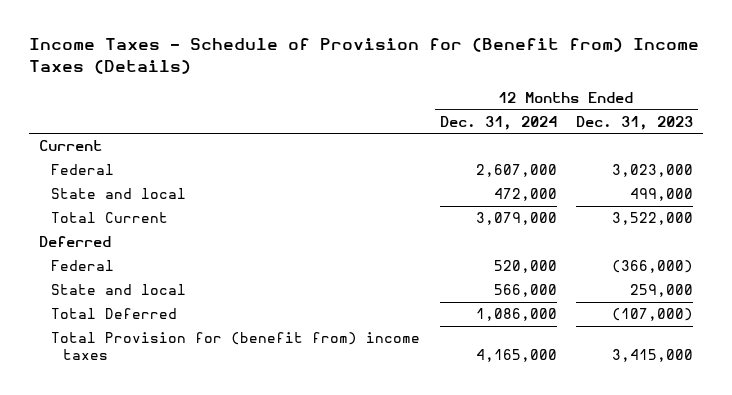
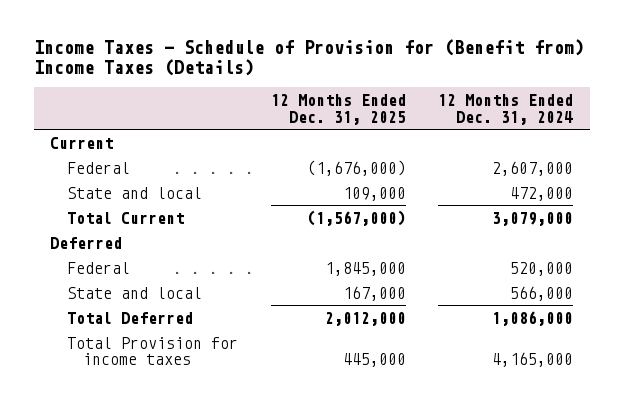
[576,115,694,130] Dec. 31, 2023 -> none
none -> [270,93,406,125] 12 Months Ended Dec. 31, 2025
[50,332,420,360] Total Provision for (benefit from) income taxes -> [66,336,238,366] Total Provision for income taxes

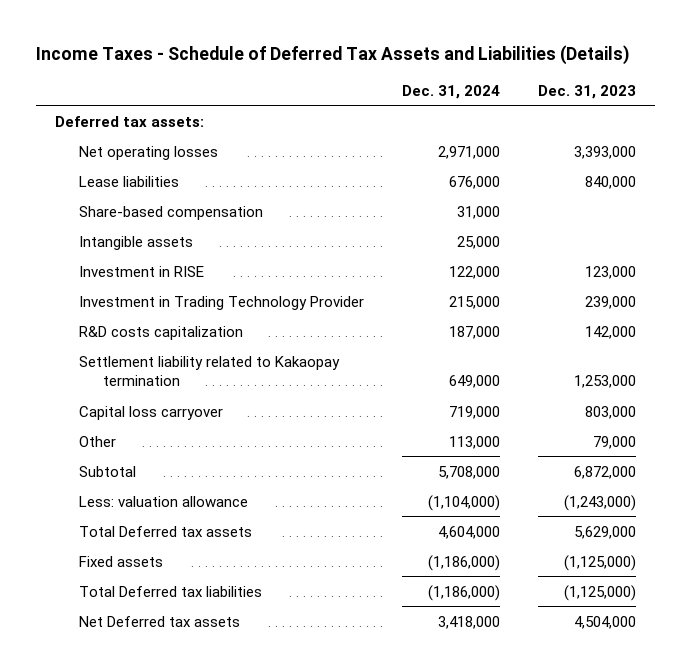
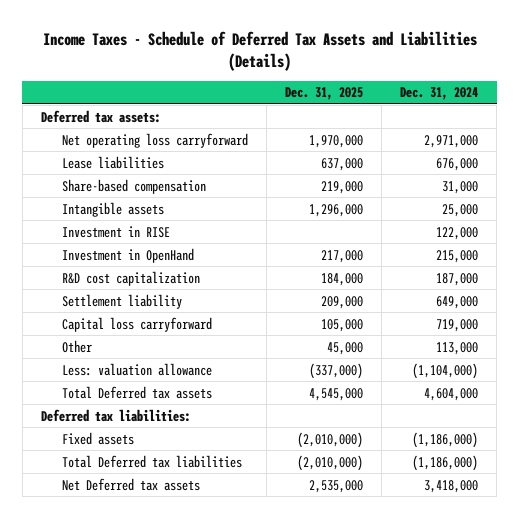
[537,84,636,99] Dec. 31, 2023 -> none
none -> [284,87,363,101] Dec. 31, 2025
[79,145,219,160] Net operating losses -> [61,132,248,148] Net operating loss carryforward
[79,295,365,310] Investment in Trading Technology Provider -> [61,247,194,263] Investment in OpenHand
[79,325,244,340] R&D costs capitalization -> [61,270,200,286] R&D cost capitalization
[79,355,341,387] Settlement liability related to Kakaopay termination -> [61,293,182,309] Settlement liability
[79,405,224,420] Capital loss carryover -> [61,316,212,332] Capital loss carryforward
[79,465,137,477] Subtotal -> none
none -> [41,408,192,422] Deferred tax liabilities:

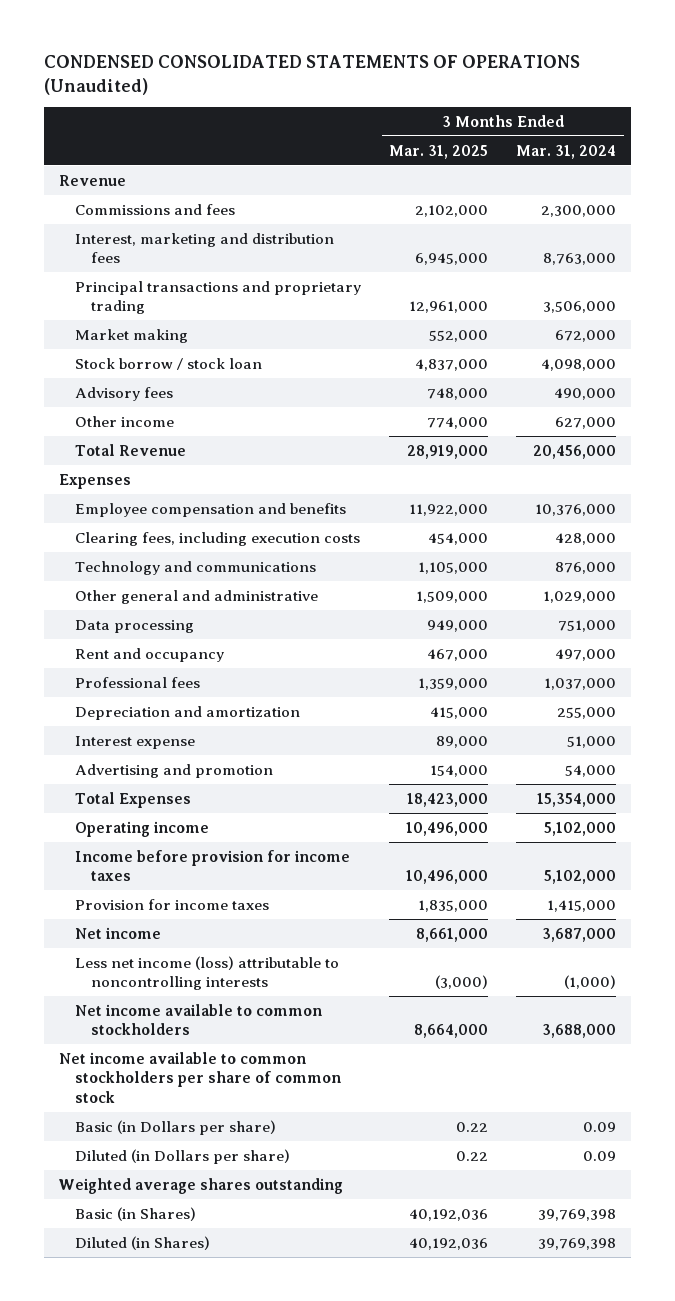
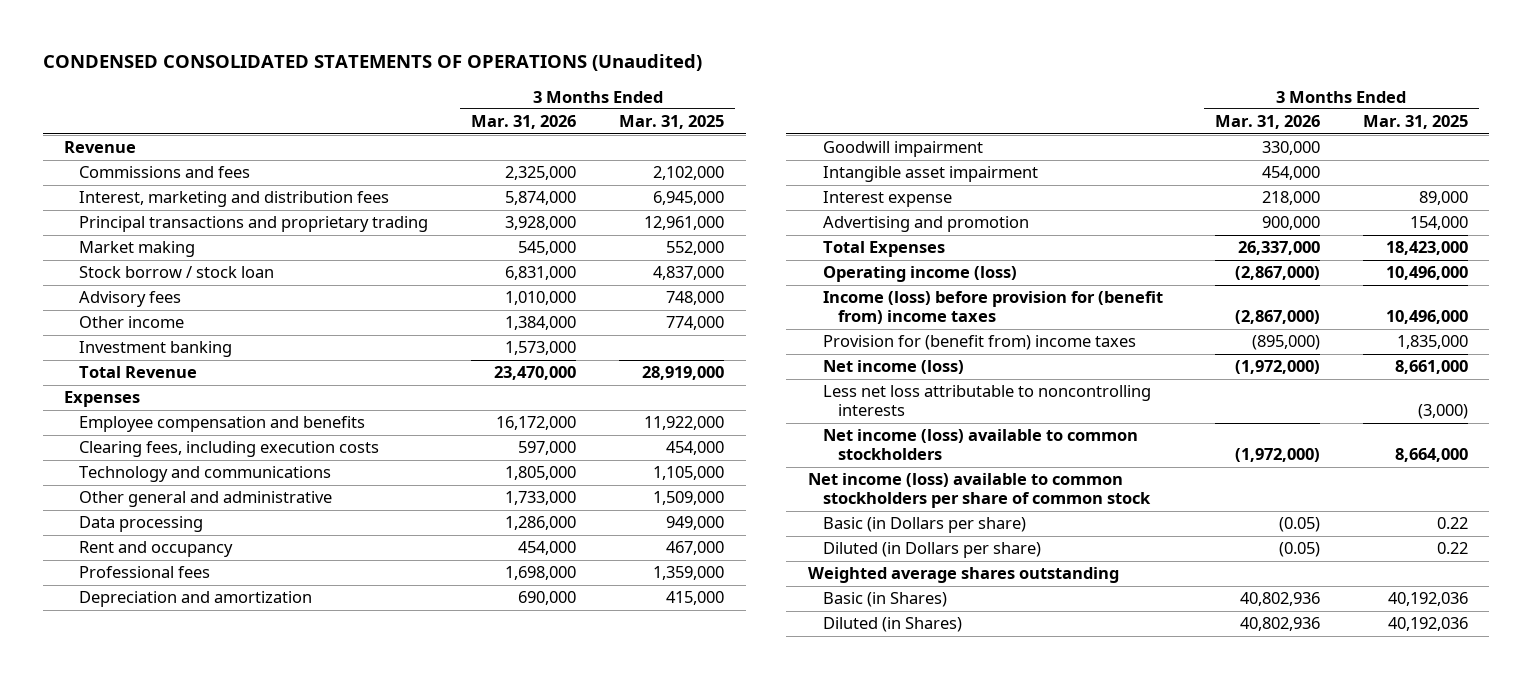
[516,144,617,159] Mar. 31, 2024 -> none
none -> [471,115,577,130] Mar. 31, 2026
none -> [79,341,233,358] Investment banking
none -> [822,141,983,158] Goodwill impairment
none -> [822,166,1038,183] Intangible asset impairment
[74,820,209,837] Operating income -> [822,266,1017,283] Operating income (loss)
[74,849,350,882] Income before provision for income taxes -> [822,291,1163,325] Income (loss) before provision for (benefit from) income taxes
[74,898,269,910] Provision for income taxes -> [822,335,1136,351] Provision for (benefit from) income taxes
[74,926,161,939] Net income -> [822,360,964,375] Net income (loss)
[74,955,339,991] Less net income (loss) attributable to noncontrolling interests -> [822,385,1151,417] Less net loss attributable to noncontrolling interests
[74,1003,322,1036] Net income available to common stockholders -> [822,429,1138,461] Net income (loss) available to common stockholders
[58,1051,341,1103] Net income available to common stockholders per share of common stock -> [808,473,1151,509] Net income (loss) available to common stockholders per share of common stock

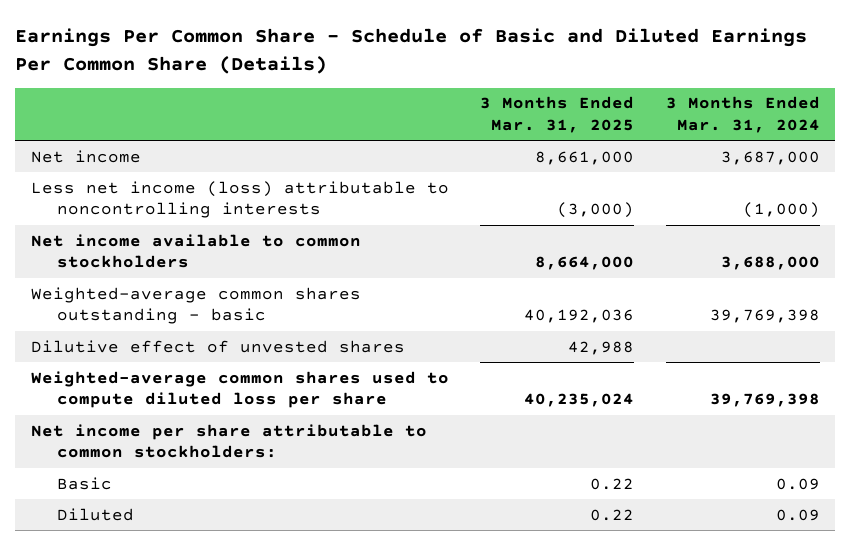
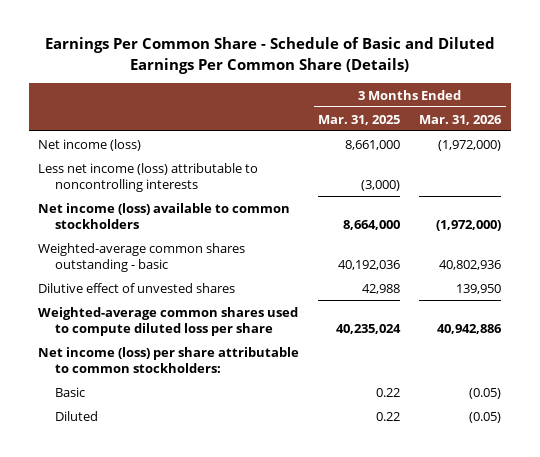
[665,96,820,133] 3 Months Ended Mar. 31, 2024 -> none
none -> [419,114,503,125] Mar. 31, 2026
[30,149,141,163] Net income -> [38,138,142,151] Net income (loss)
[30,233,361,269] Net income available to common stockholders -> [38,202,291,230] Net income (loss) available to common stockholders
[30,423,427,459] Net income per share attributable to common stockholders: -> [38,346,300,374] Net income (loss) per share attributable to common stockholders:

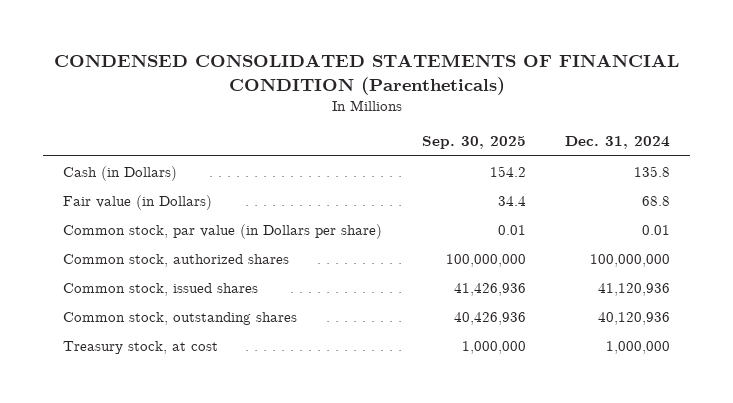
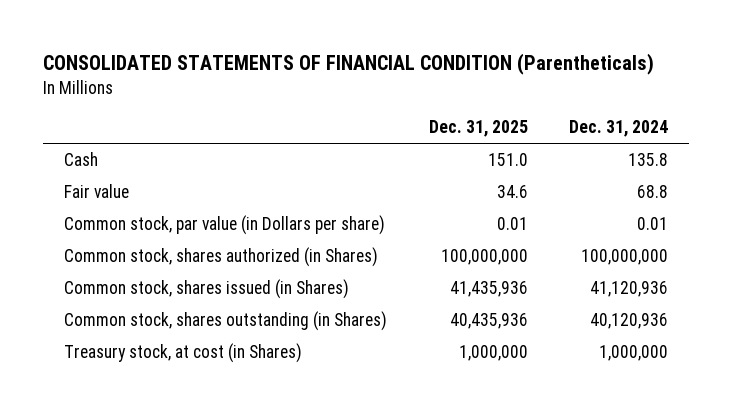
[53,54,679,95] CONDENSED CONSOLIDATED STATEMENTS OF FINANCIAL CONDITION (Parentheticals) -> [43,53,655,76] CONSOLIDATED STATEMENTS OF FINANCIAL CONDITION (Parentheticals)
[421,136,526,150] Sep. 30, 2025 -> none
none -> [428,120,528,138] Dec. 31, 2025
[63,165,178,181] Cash (in Dollars) -> [64,152,99,167] Cash
[63,194,213,210] Fair value (in Dollars) -> [64,184,130,199] Fair value
[63,253,290,267] Common stock, authorized shares -> [64,247,379,268] Common stock, shares authorized (in Shares)
[63,282,259,296] Common stock, issued shares -> [64,279,350,300] Common stock, shares issued (in Shares)
[63,311,298,325] Common stock, outstanding shares -> [64,311,388,332] Common stock, shares outstanding (in Shares)
[63,340,219,354] Treasury stock, at cost -> [64,343,303,364] Treasury stock, at cost (in Shares)

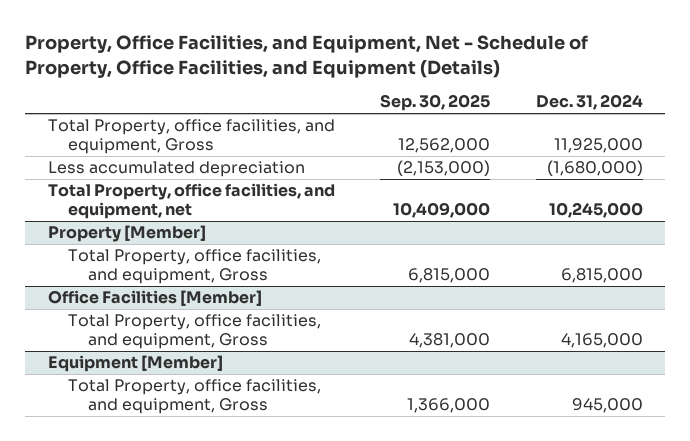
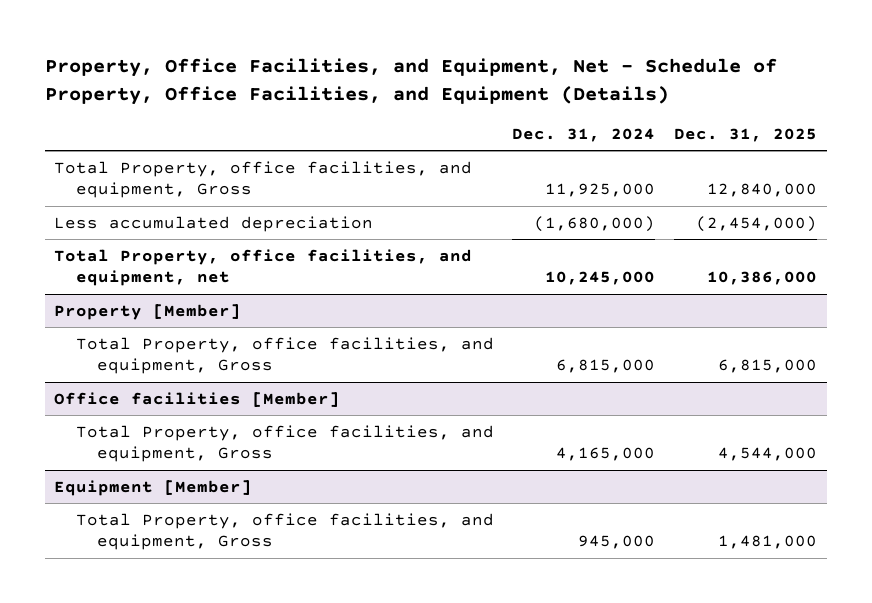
[380,94,491,112] Sep. 30, 2025 -> none
none -> [674,128,818,143] Dec. 31, 2025
[47,290,262,307] Office Facilities [Member] -> [54,391,341,407] Office facilities [Member]

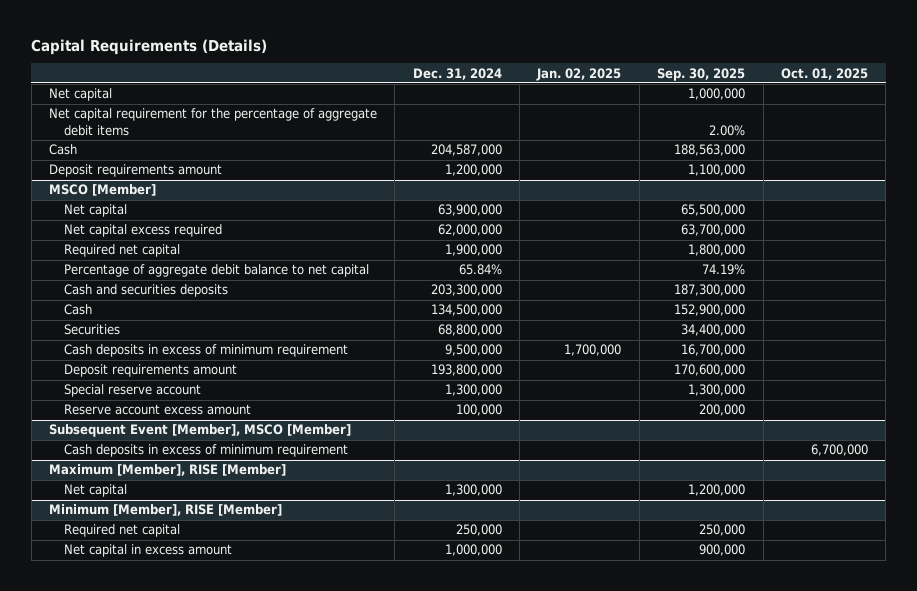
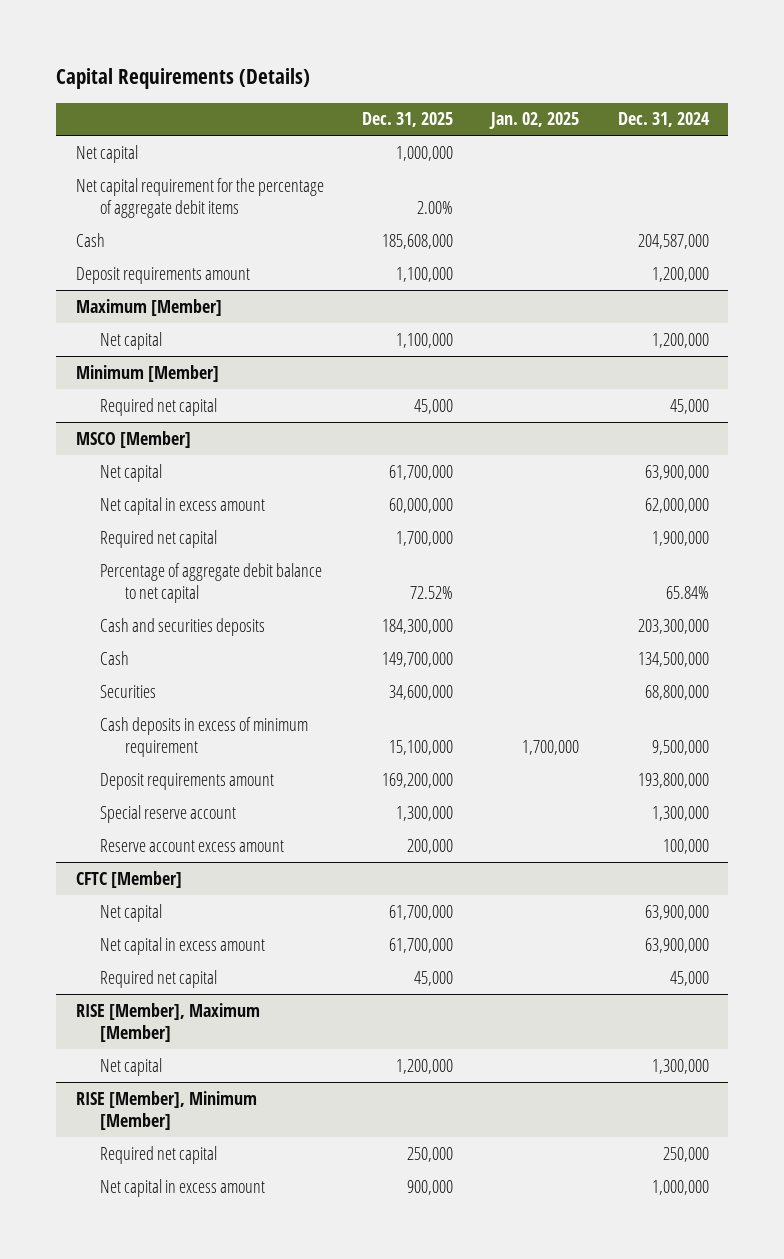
[657,67,746,81] Sep. 30, 2025 -> none
[780,67,868,80] Oct. 01, 2025 -> none
none -> [361,112,453,128] Dec. 31, 2025
none -> [75,298,222,316] Maximum [Member]
none -> [100,331,163,350] Net capital
none -> [75,364,219,382] Minimum [Member]
none -> [100,397,218,416] Required net capital
[63,224,222,238] Net capital excess required -> [100,496,266,515] Net capital in excess amount
[49,424,352,438] Subsequent Event [Member], MSCO [Member] -> none
[63,444,348,458] Cash deposits in excess of minimum requirement -> none
none -> [75,870,182,888] CFTC [Member]
none -> [100,903,163,922] Net capital
none -> [100,936,266,955] Net capital in excess amount
none -> [100,969,218,988] Required net capital
[49,464,287,477] Maximum [Member], RISE [Member] -> [75,1002,260,1042] RISE [Member], Maximum [Member]
[49,504,283,517] Minimum [Member], RISE [Member] -> [75,1090,257,1130] RISE [Member], Minimum [Member]

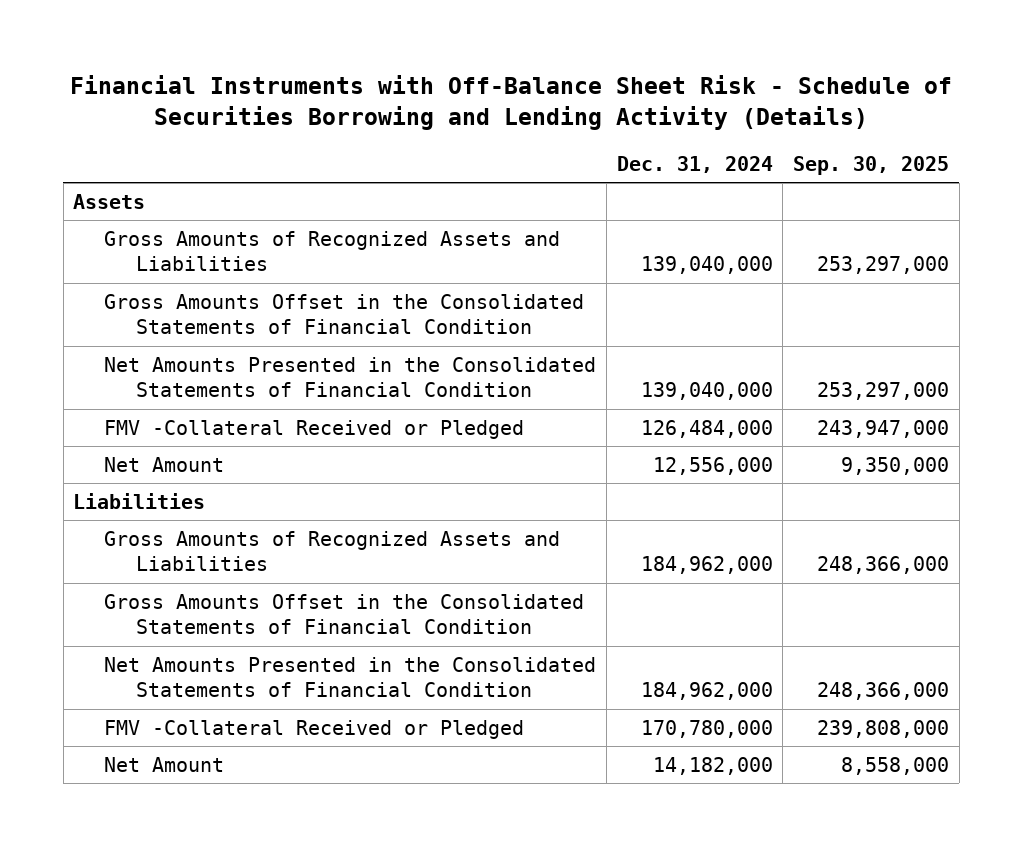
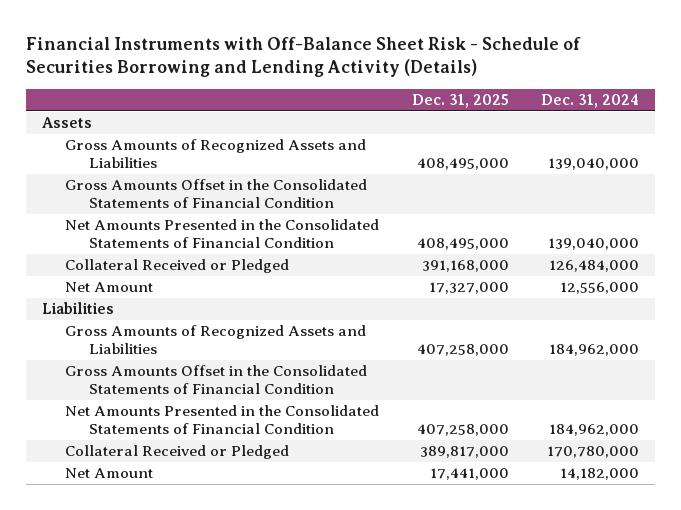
[793,156,950,176] Sep. 30, 2025 -> none
none -> [411,93,509,108] Dec. 31, 2025
[104,419,525,439] FMV -Collateral Received or Pledged -> [65,259,290,274] Collateral Received or Pledged
[104,719,525,739] FMV -Collateral Received or Pledged -> [65,445,290,460] Collateral Received or Pledged

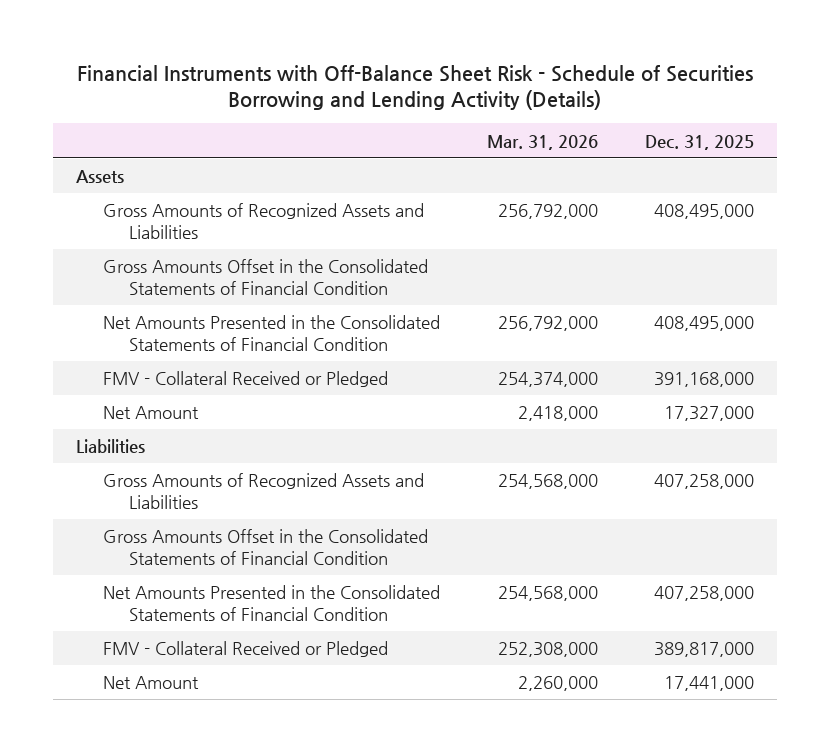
[540,93,639,108] Dec. 31, 2024 -> none
none -> [486,134,598,150] Mar. 31, 2026
[65,259,290,274] Collateral Received or Pledged -> [102,371,388,388] FMV - Collateral Received or Pledged
[65,445,290,460] Collateral Received or Pledged -> [102,641,388,658] FMV - Collateral Received or Pledged

